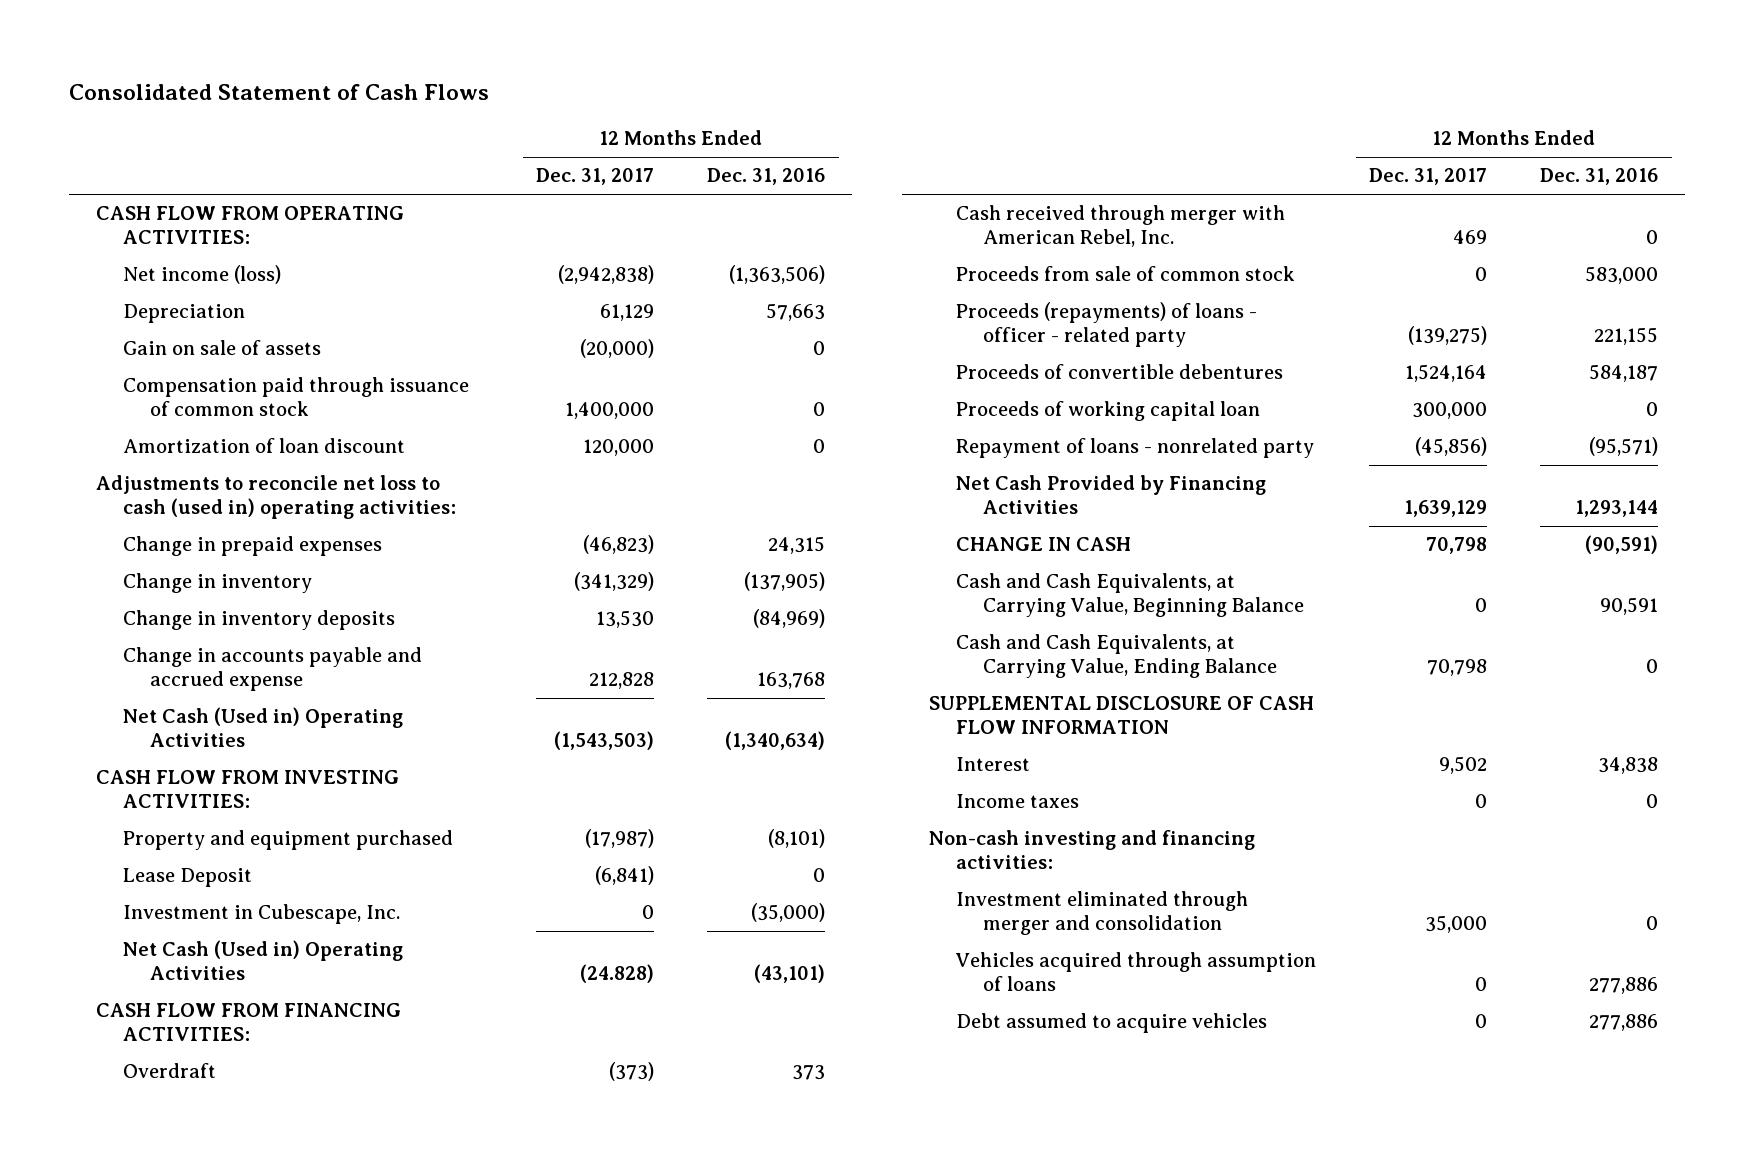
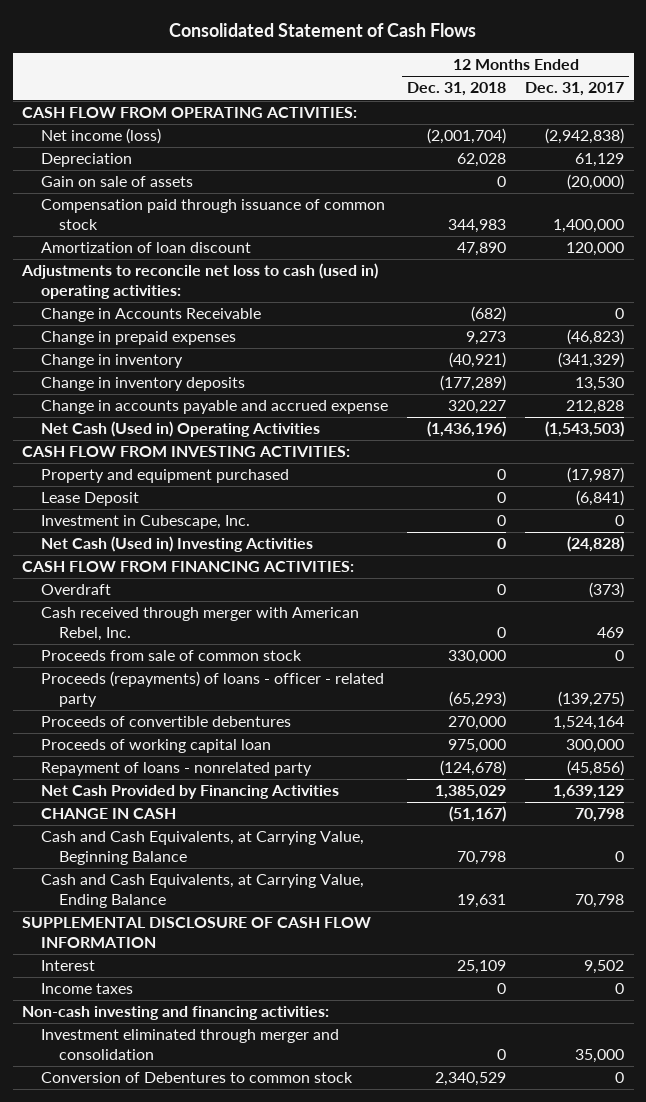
[707,168,826,186] Dec. 31, 2016 -> none
none -> [406,82,506,97] Dec. 31, 2018
none -> [40,308,261,323] Change in Accounts Receivable
[122,940,403,981] Net Cash (Used in) Operating Activities -> [40,536,313,553] Net Cash (Used in) Investing Activities
[580,964,655,984] (24.828) -> [567,536,625,553] (24,828)
[954,952,1316,992] Vehicles acquired through assumption of loans -> none
[955,1013,1267,1034] Debt assumed to acquire vehicles -> none
none -> [40,1072,353,1084] Conversion of Debentures to common stock

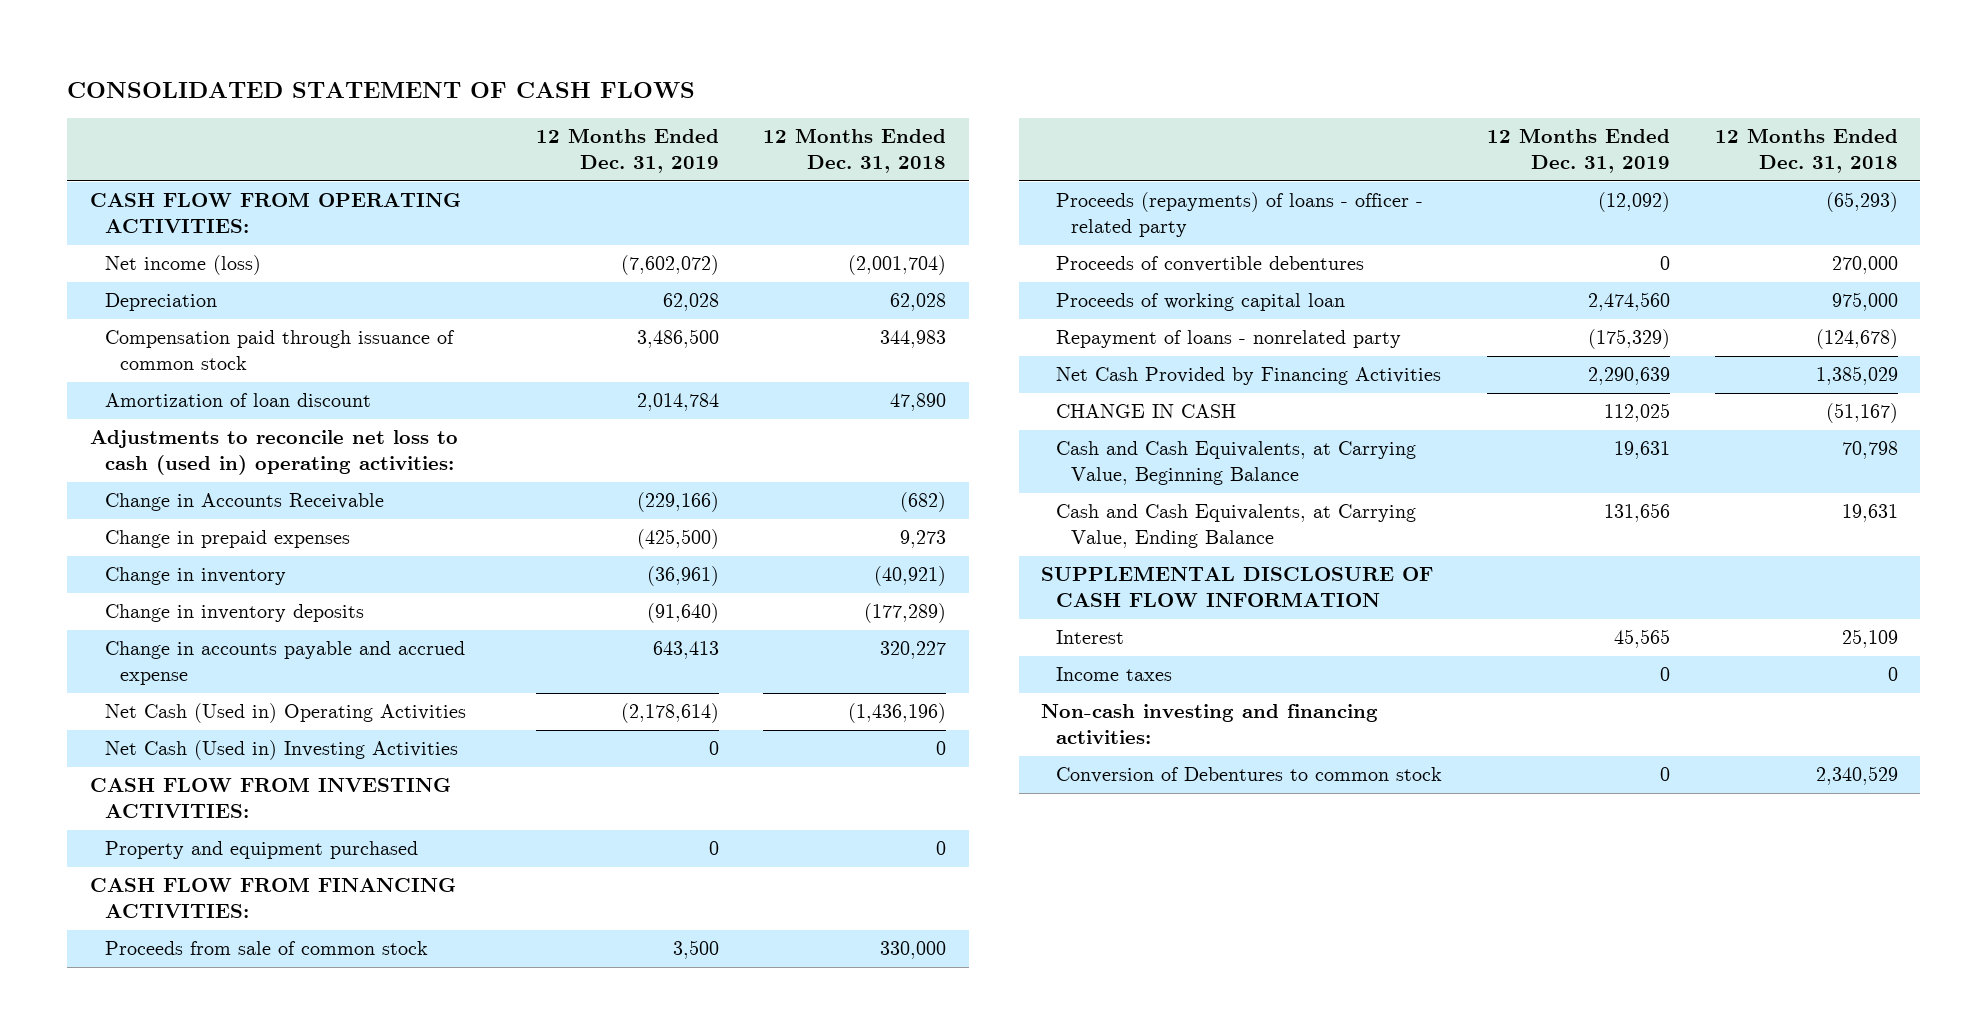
[169,22,477,37] Consolidated Statement of Cash Flows -> [67,82,696,99] CONSOLIDATED STATEMENT OF CASH FLOWS
[525,82,625,97] Dec. 31, 2017 -> none
none -> [535,128,719,174] 12 Months Ended Dec. 31, 2019
[40,176,193,188] Gain on sale of assets -> none
[40,536,313,553] Net Cash (Used in) Investing Activities -> [104,740,458,761] Net Cash (Used in) Investing Activities
[40,492,139,507] Lease Deposit -> none
[40,515,250,530] Investment in Cubescape, Inc. -> none
[40,584,111,596] Overdraft -> none
[40,607,359,641] Cash received through merger with American Rebel, Inc. -> none
[40,1029,339,1060] Investment eliminated through merger and consolidation -> none

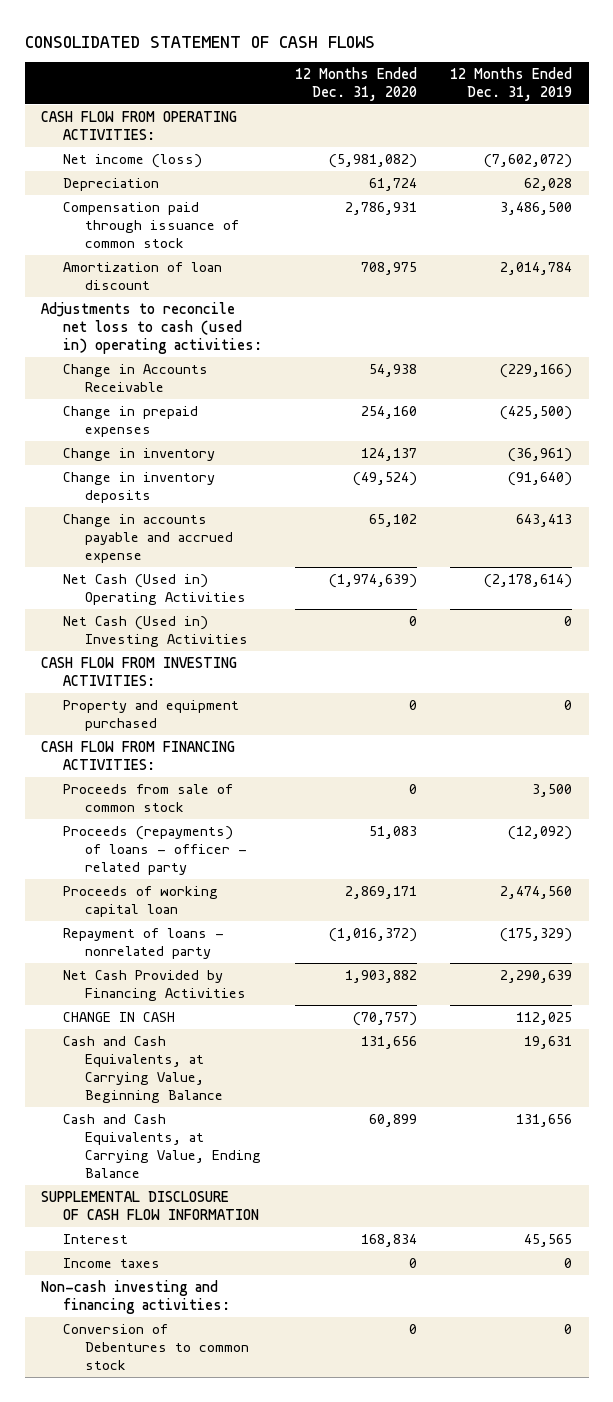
[763,128,947,174] 12 Months Ended Dec. 31, 2018 -> none
none -> [295,67,418,102] 12 Months Ended Dec. 31, 2020
[1056,256,1365,273] Proceeds of convertible debentures -> none

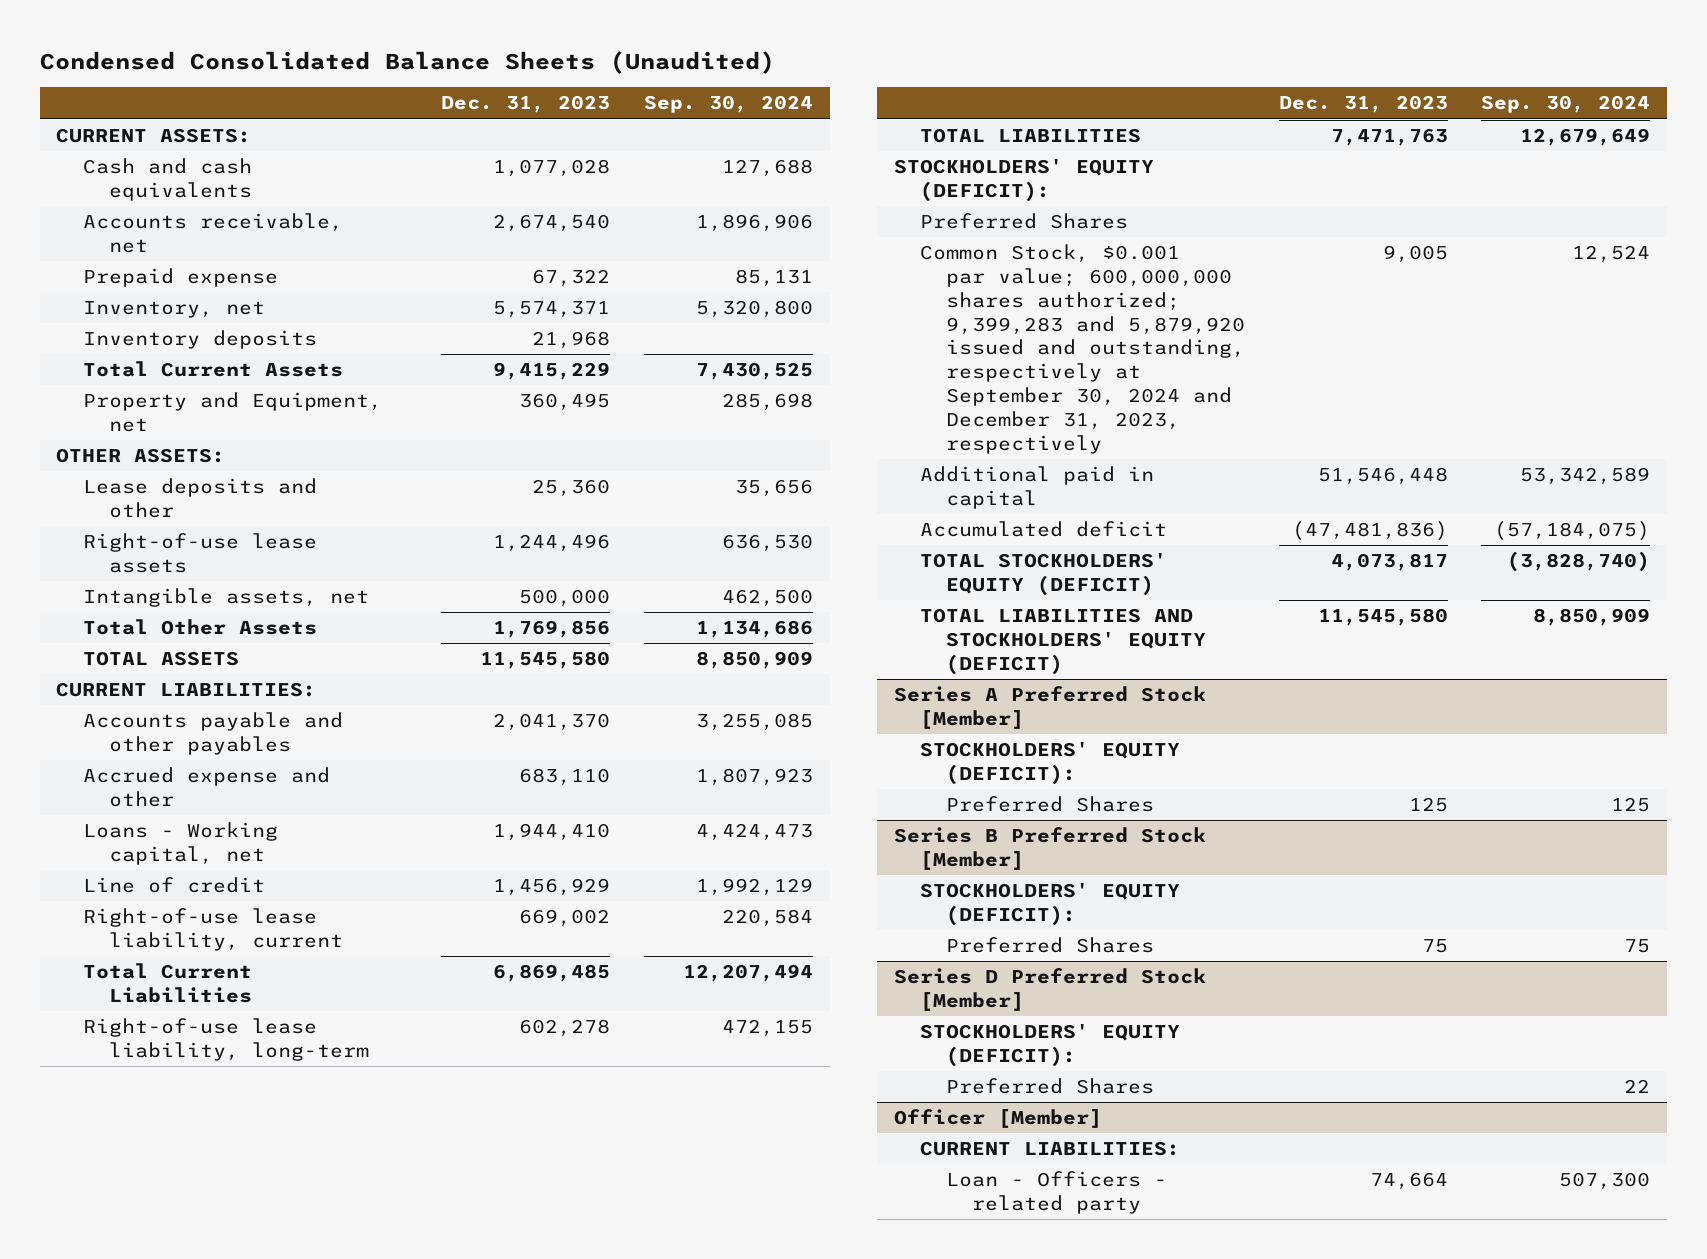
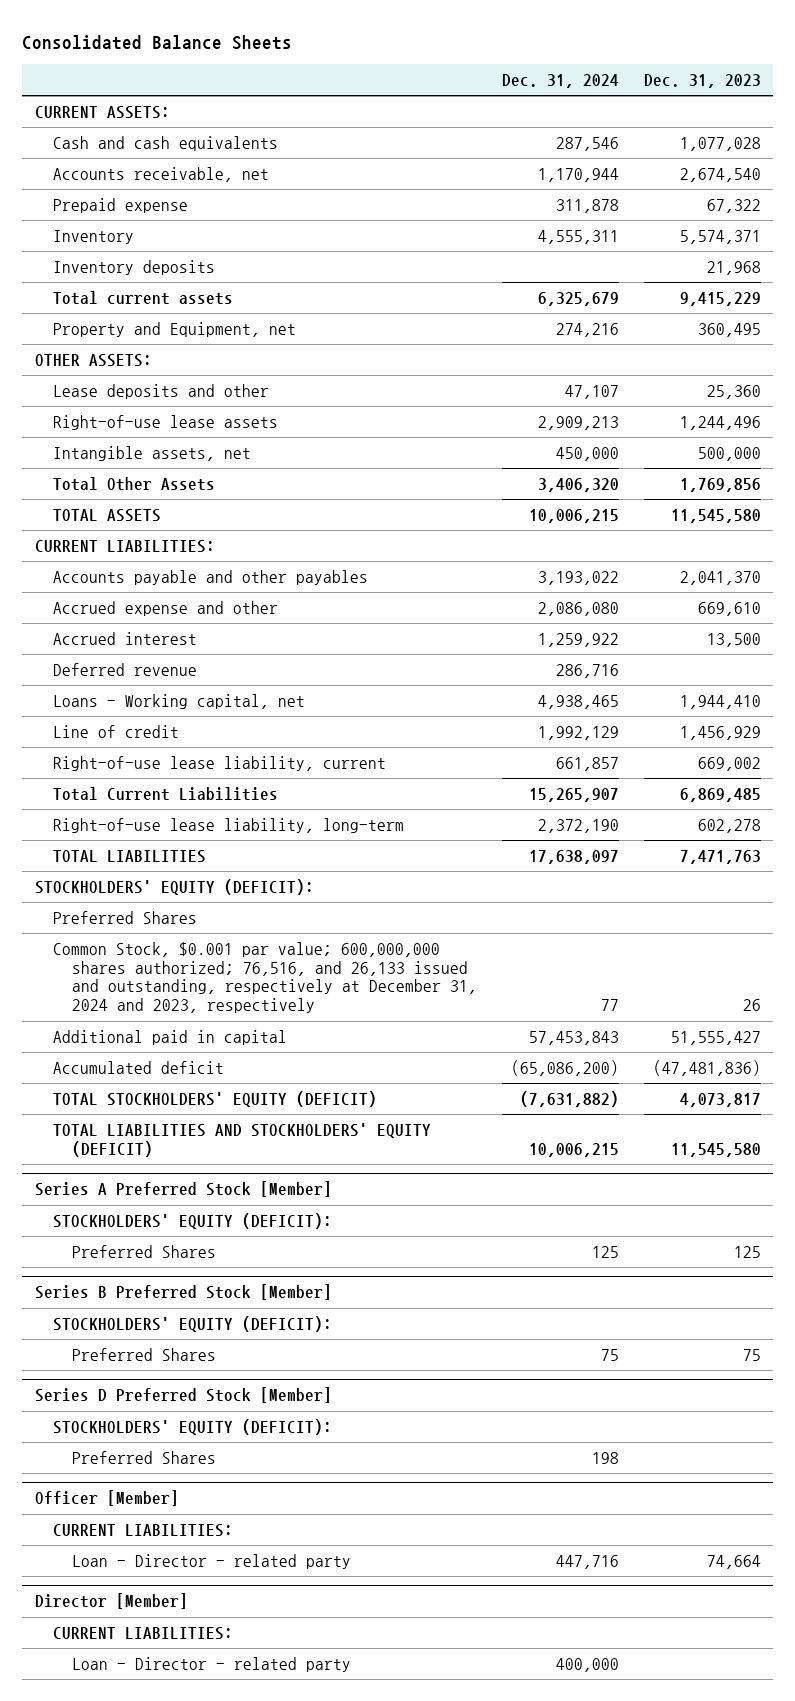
[39,50,775,74] Condensed Consolidated Balance Sheets (Unaudited) -> [22,34,293,50] Consolidated Balance Sheets
[644,95,814,114] Sep. 30, 2024 -> none
none -> [501,73,619,88] Dec. 31, 2024
[82,301,265,319] Inventory, net -> [53,229,135,244] Inventory
[82,361,343,378] Total Current Assets -> [53,290,234,305] Total current assets
[519,768,611,787] 683,110 -> [697,601,761,616] 669,610
none -> [53,631,198,645] Accrued interest
none -> [53,662,198,676] Deferred revenue
[919,244,1245,454] Common Stock, $0.001 par value; 600,000,000 shares authorized; 9,399,283 and 5,879,920 issued and outstanding, respectively at September 30, 2024 and December 31, 2023, respectively -> [53,941,478,1014] Common Stock, $0.001 par value; 600,000,000 shares authorized; 76,516, and 26,133 issued and outstanding, respectively at December 31, 2024 and 2023, respectively
[1382,245,1448,264] 9,005 -> [742,999,761,1012] 26
[1317,467,1448,486] 51,546,448 -> [670,1030,761,1045] 51,555,427
[945,1171,1167,1214] Loan - Officers - related party -> [72,1553,352,1569] Loan - Director - related party
none -> [34,1593,188,1610] Director [Member]
none -> [53,1626,234,1640] CURRENT LIABILITIES:
none -> [72,1656,352,1672] Loan - Director - related party

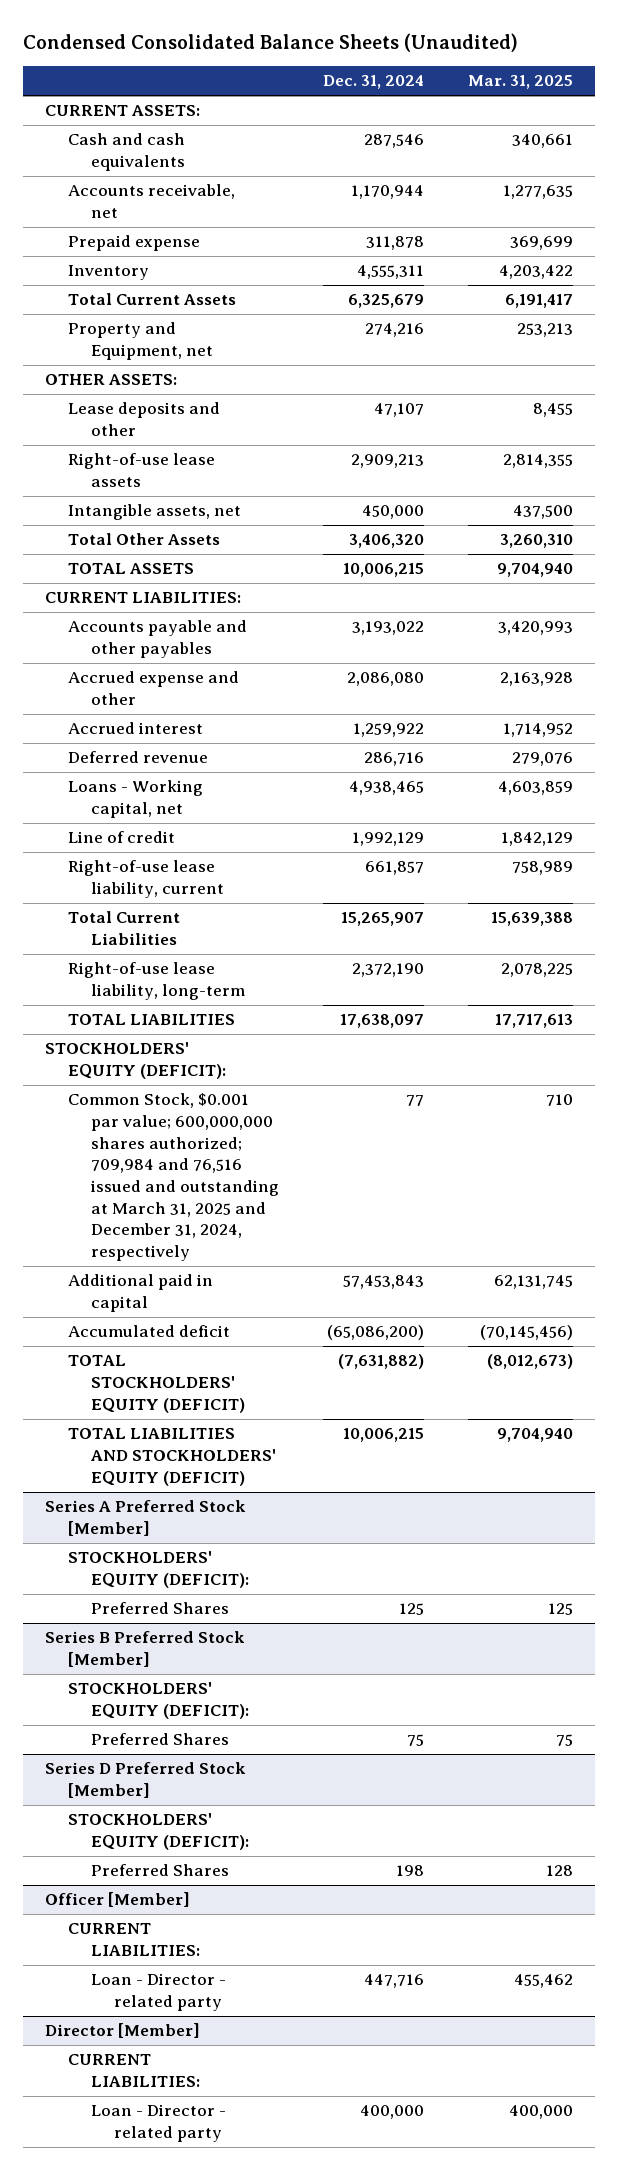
[22,34,293,50] Consolidated Balance Sheets -> [22,33,518,53] Condensed Consolidated Balance Sheets (Unaudited)
[643,73,761,88] Dec. 31, 2023 -> none
none -> [468,75,574,90] Mar. 31, 2025
[53,259,216,275] Inventory deposits -> none
[53,290,234,305] Total current assets -> [67,293,236,306] Total Current Assets
[53,910,198,924] Preferred Shares -> none
[53,941,478,1014] Common Stock, $0.001 par value; 600,000,000 shares authorized; 76,516, and 26,133 issued and outstanding, respectively at December 31, 2024 and 2023, respectively -> [67,1093,280,1262] Common Stock, $0.001 par value; 600,000,000 shares authorized; 709,984 and 76,516 issued and outstanding at March 31, 2025 and December 31, 2024, respectively

